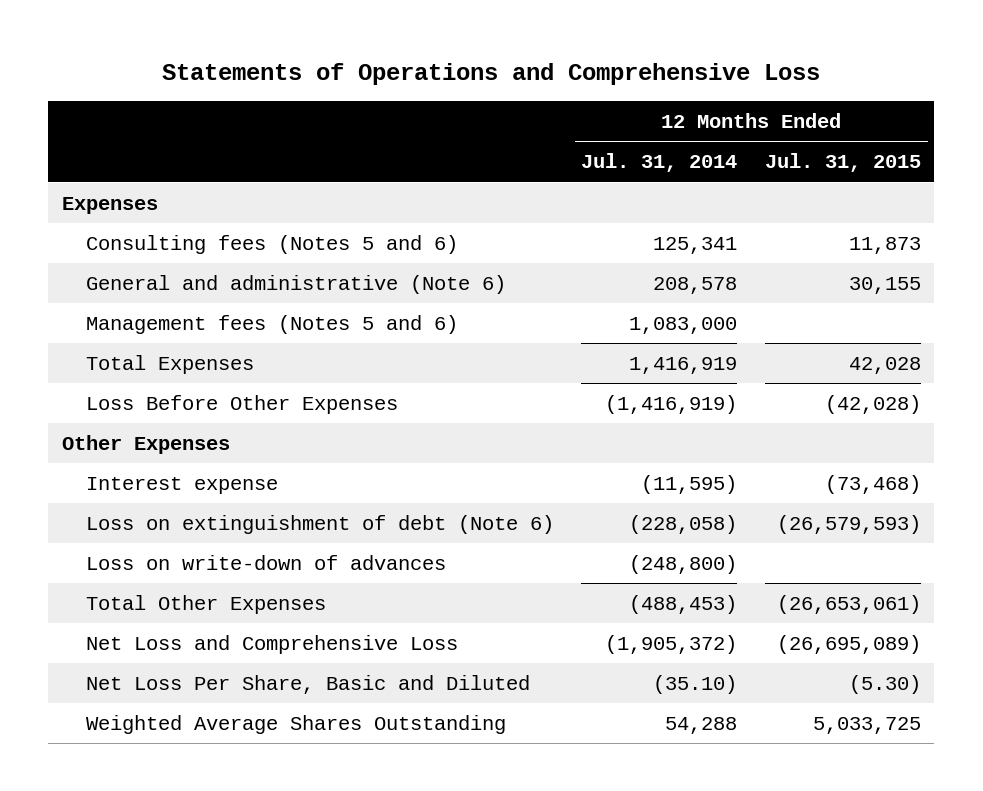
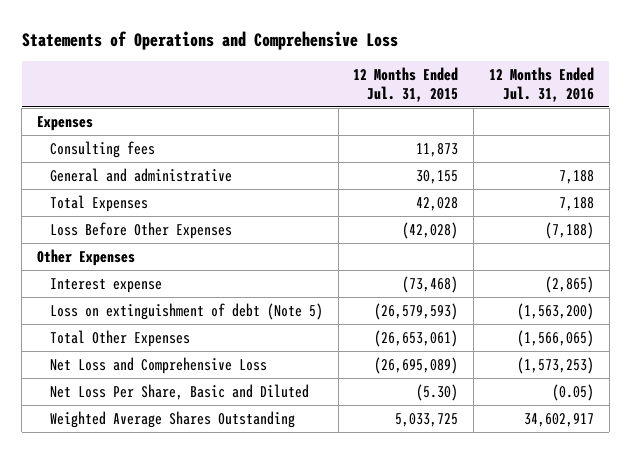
[581,153,738,173] Jul. 31, 2014 -> none
none -> [488,67,594,102] 12 Months Ended Jul. 31, 2016
[86,314,459,334] Management fees (Notes 5 and 6) -> none
[86,234,459,254] Consulting fees (Notes 5 and 6) -> [49,140,155,158] Consulting fees
[86,274,507,294] General and administrative (Note 6) -> [49,167,232,182] General and administrative
[86,554,447,570] Loss on write-down of advances -> none
[86,514,555,534] Loss on extinguishment of debt (Note 6) -> [49,302,323,320] Loss on extinguishment of debt (Note 5)

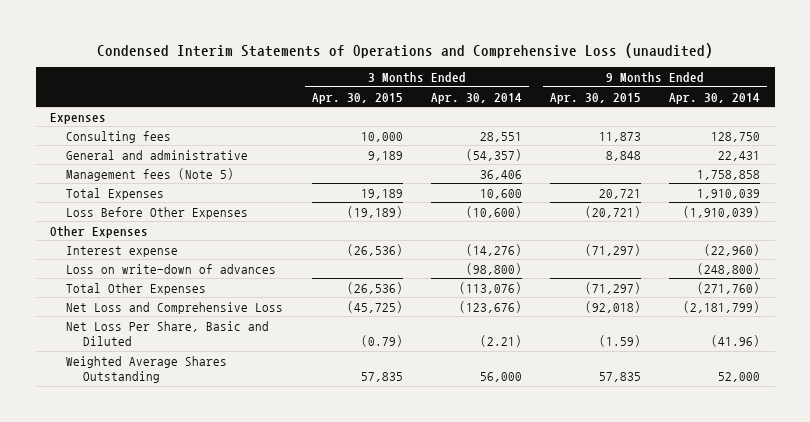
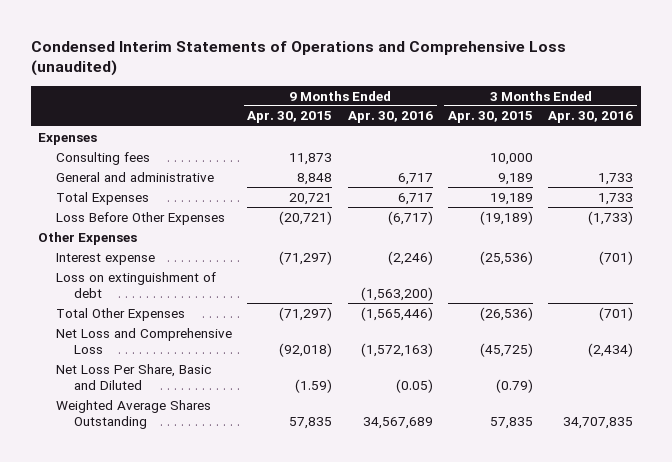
[430,92,522,104] Apr. 30, 2014 -> none
[669,92,761,104] Apr. 30, 2014 -> none
none -> [347,111,433,124] Apr. 30, 2016
none -> [548,111,634,124] Apr. 30, 2016
[66,167,235,181] Management fees (Note 5) -> none
[66,263,277,274] Loss on write-down of advances -> none
[346,243,403,256] (26,536) -> [480,250,534,265] (25,536)
none -> [56,271,217,299] Loss on extinguishment of debt

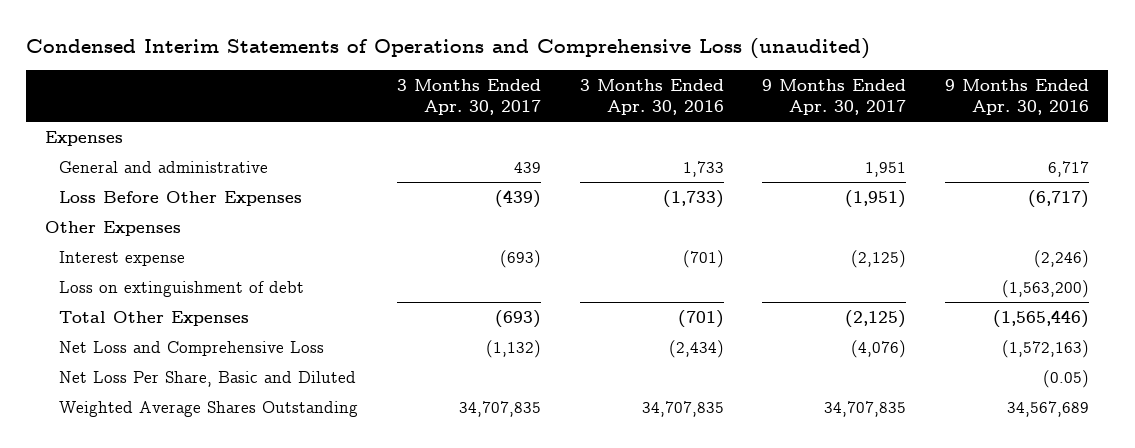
[247,111,333,124] Apr. 30, 2015 -> none
[448,111,534,124] Apr. 30, 2015 -> none
none -> [397,78,542,116] 3 Months Ended Apr. 30, 2017
none -> [762,78,907,116] 9 Months Ended Apr. 30, 2017
[56,151,151,165] Consulting fees -> none
[56,191,150,205] Total Expenses -> none

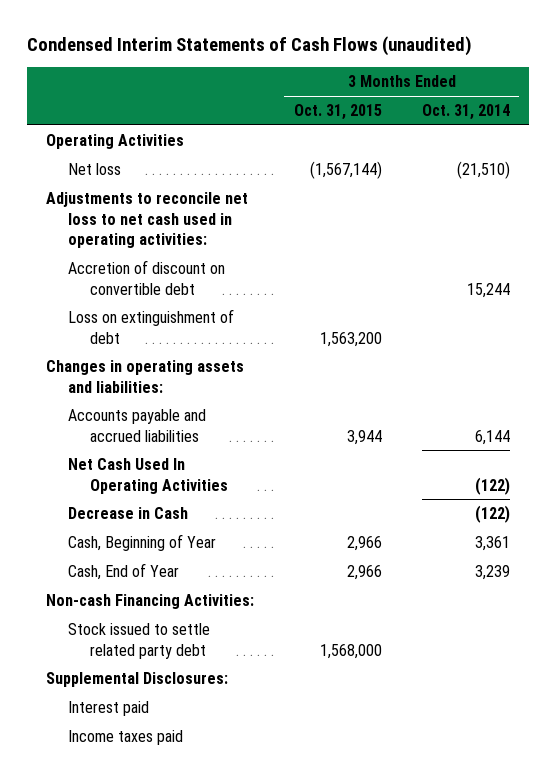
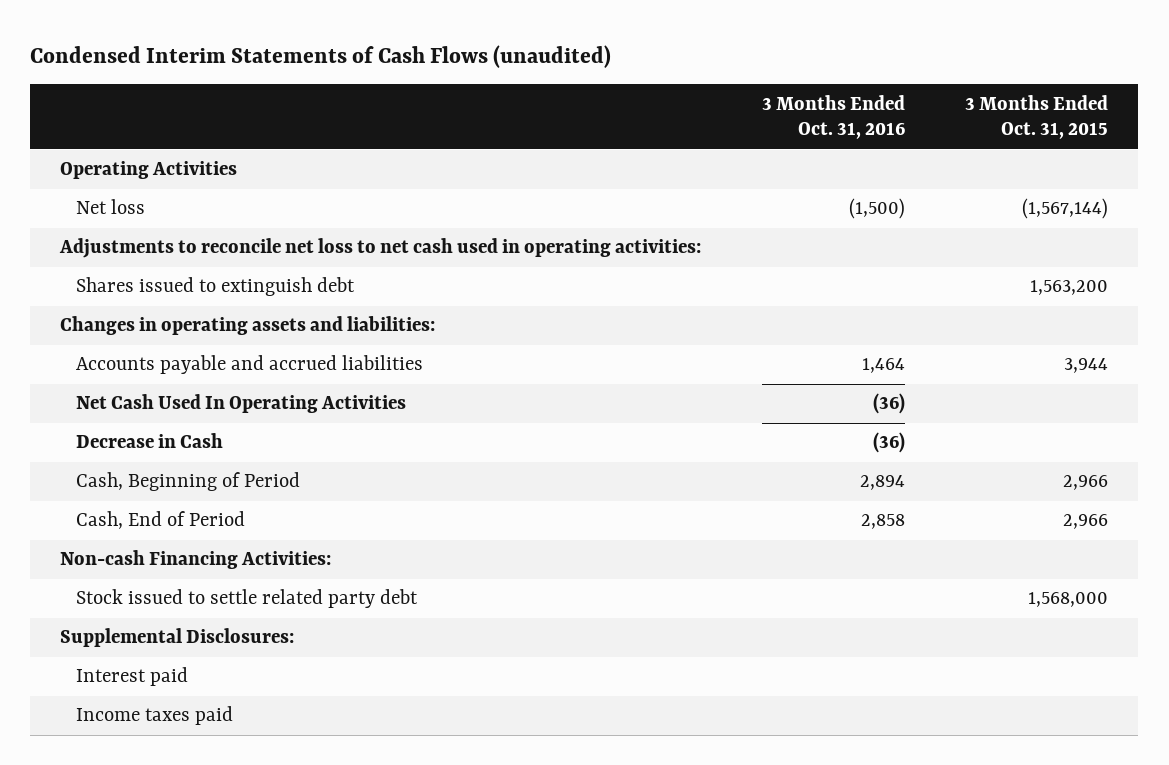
[421,104,510,121] Oct. 31, 2014 -> none
none -> [761,94,905,140] 3 Months Ended Oct. 31, 2016
[68,259,226,295] Accretion of discount on convertible debt -> none
[68,308,235,344] Loss on extinguishment of debt -> [76,277,356,297] Shares issued to extinguish debt
[68,533,217,551] Cash, Beginning of Year -> [76,472,301,492] Cash, Beginning of Period
[68,562,180,580] Cash, End of Year -> [76,511,246,530] Cash, End of Period

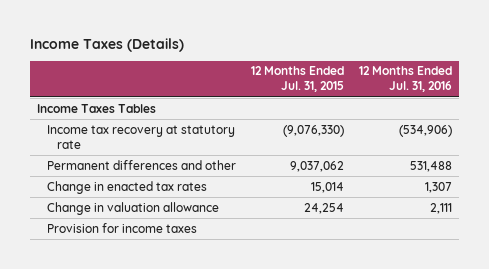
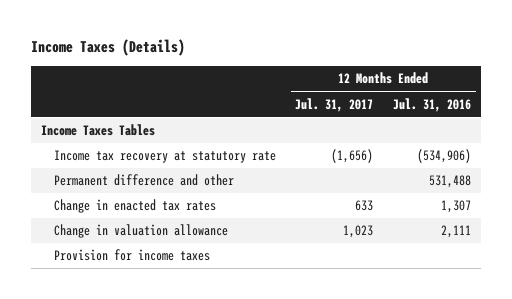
[251,66,345,93] 12 Months Ended Jul. 31, 2015 -> none
none -> [295,97,374,112] Jul. 31, 2017
[47,159,237,170] Permanent differences and other -> [54,174,235,187] Permanent difference and other

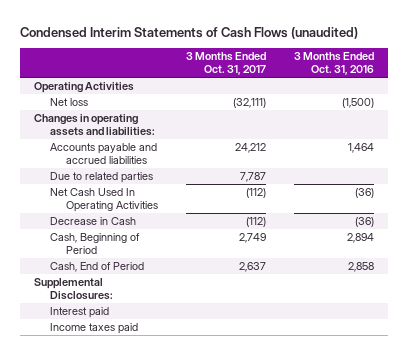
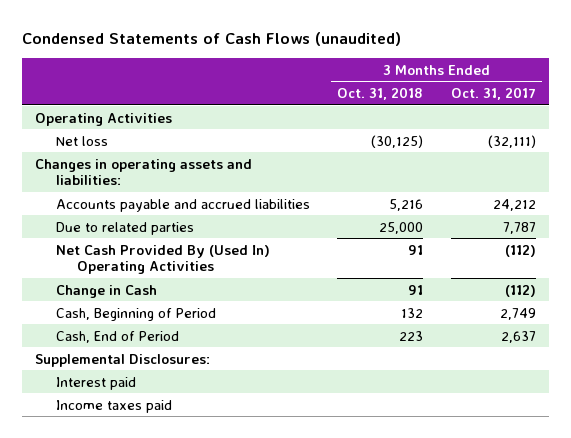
[19,26,358,39] Condensed Interim Statements of Cash Flows (unaudited) -> [21,31,401,46] Condensed Statements of Cash Flows (unaudited)
[293,52,374,76] 3 Months Ended Oct. 31, 2016 -> none
none -> [337,87,424,101] Oct. 31, 2018
[49,188,158,213] Net Cash Used In Operating Activities -> [56,244,271,275] Net Cash Provided By (Used In) Operating Activities
[49,217,136,226] Decrease in Cash -> [56,284,158,298] Change in Cash

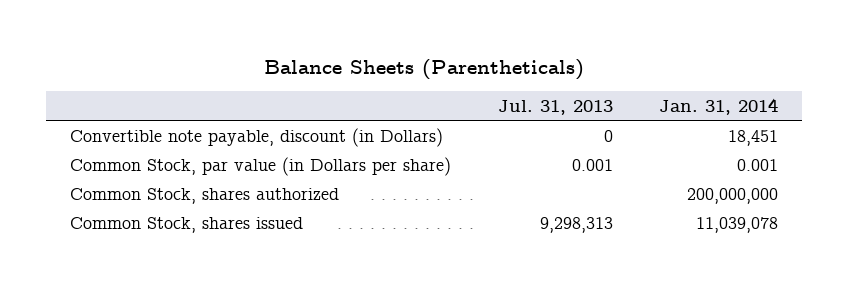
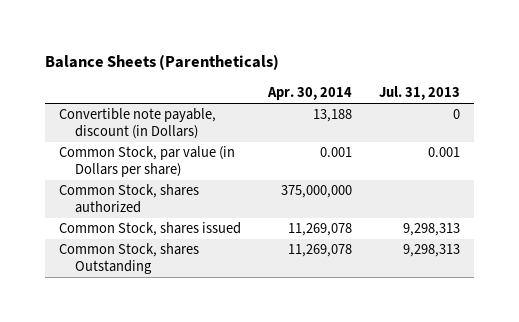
[659,97,779,115] Jan. 31, 2014 -> none
none -> [266,87,352,101] Apr. 30, 2014
none -> [58,243,199,275] Common Stock, shares Outstanding

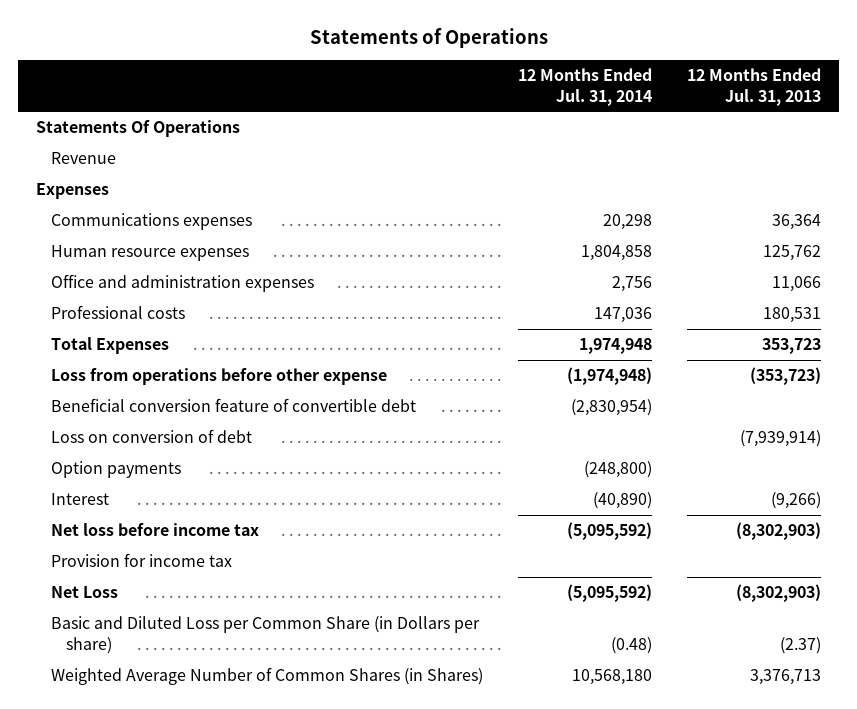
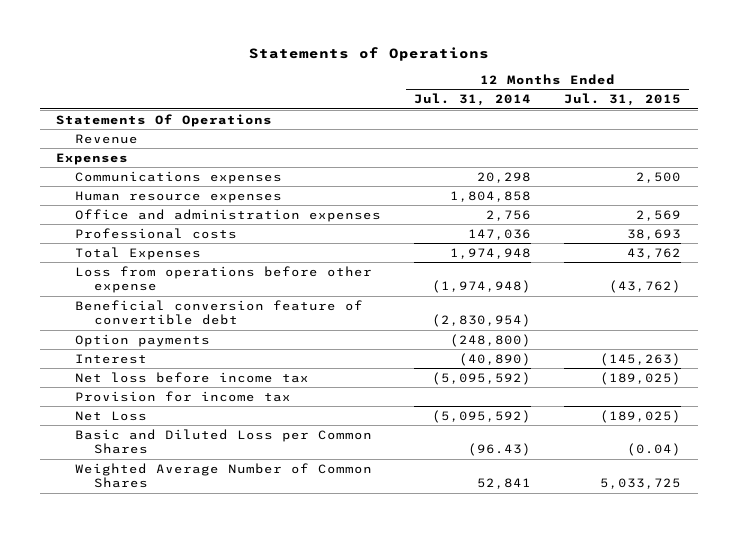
[687,67,822,106] 12 Months Ended Jul. 31, 2013 -> none
none -> [564,93,682,107] Jul. 31, 2015
[51,429,253,444] Loss on conversion of debt -> none
[51,616,481,655] Basic and Diluted Loss per Common Share (in Dollars per share) -> [75,428,373,455] Basic and Diluted Loss per Common Shares
[611,637,653,655] (0.48) -> [468,443,532,457] (96.43)
[51,667,484,686] Weighted Average Number of Common Shares (in Shares) -> [75,462,373,489] Weighted Average Number of Common Shares
[572,669,653,686] 10,568,180 -> [477,478,532,490] 52,841

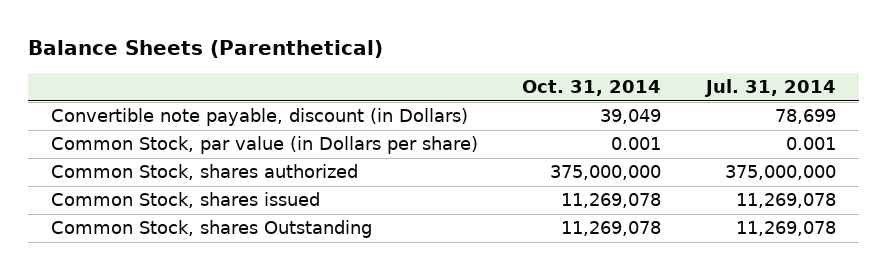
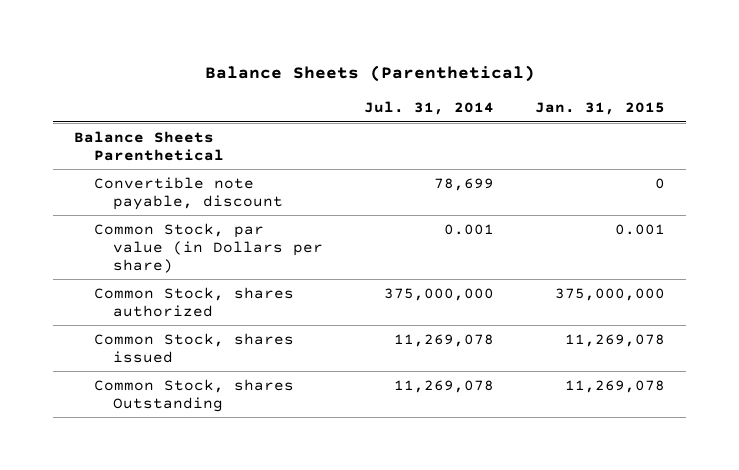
[522,80,662,97] Oct. 31, 2014 -> none
none -> [535,102,666,116] Jan. 31, 2015
none -> [73,130,224,161] Balance Sheets Parenthetical
[50,108,468,127] Convertible note payable, discount (in Dollars) -> [93,176,284,210] Convertible note payable, discount

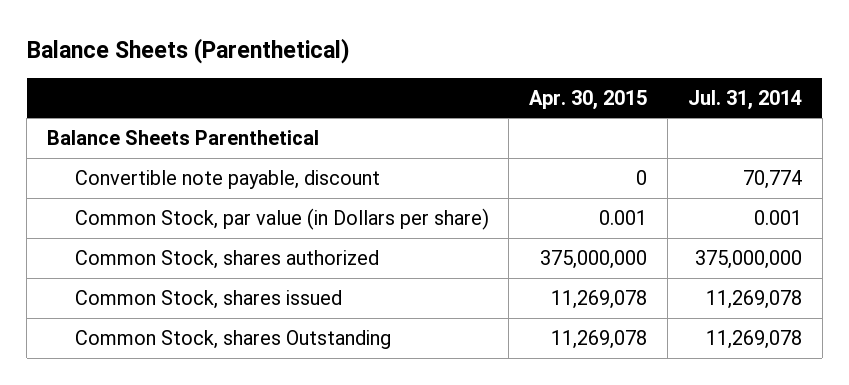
[535,102,666,116] Jan. 31, 2015 -> none
none -> [529,89,648,110] Apr. 30, 2015
[434,177,495,191] 78,699 -> [743,170,803,190] 70,774

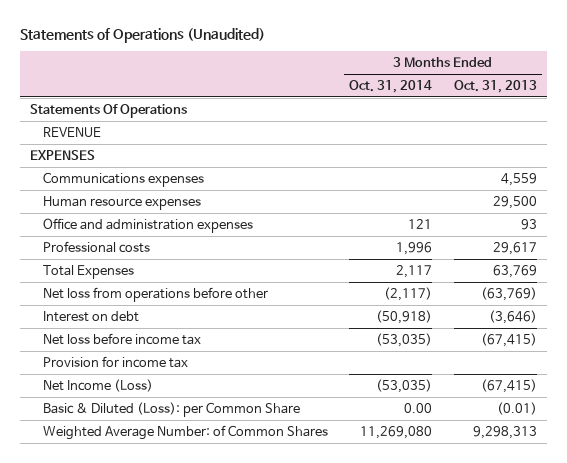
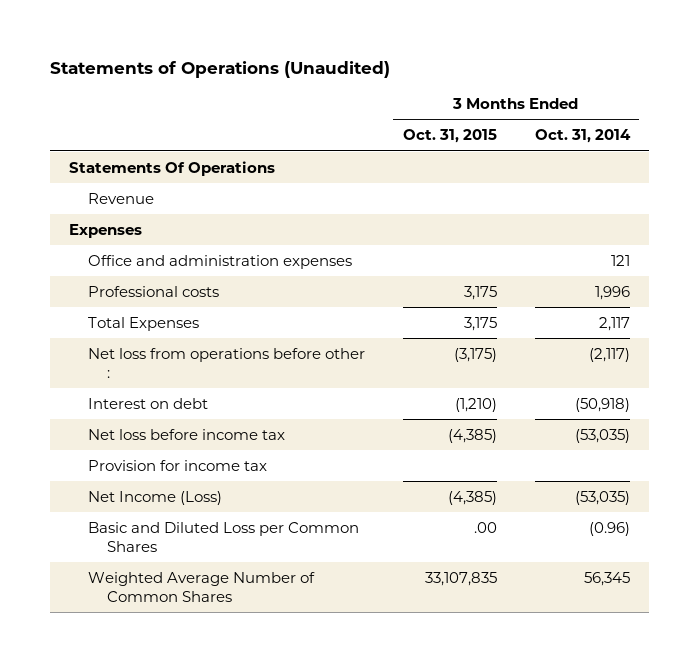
[453,79,537,93] Oct. 31, 2013 -> none
none -> [402,129,497,144] Oct. 31, 2015
[42,171,204,187] Communications expenses -> none
[42,195,201,210] Human resource expenses -> none
[42,126,101,137] REVENUE -> [88,192,155,204] Revenue
[30,149,96,160] EXPENSES -> [69,223,143,238] Expenses
[42,286,268,302] Net loss from operations before other -> [88,347,366,378] Net loss from operations before other :
[42,401,300,417] Basic & Diluted (Loss): per Common Share -> [88,521,360,552] Basic and Diluted Loss per Common Shares
[404,402,433,413] 0.00 -> [588,521,630,536] (0.96)
[42,424,328,440] Weighted Average Number: of Common Shares -> [88,571,316,602] Weighted Average Number of Common Shares
[360,425,433,439] 11,269,080 -> [583,571,630,586] 56,345

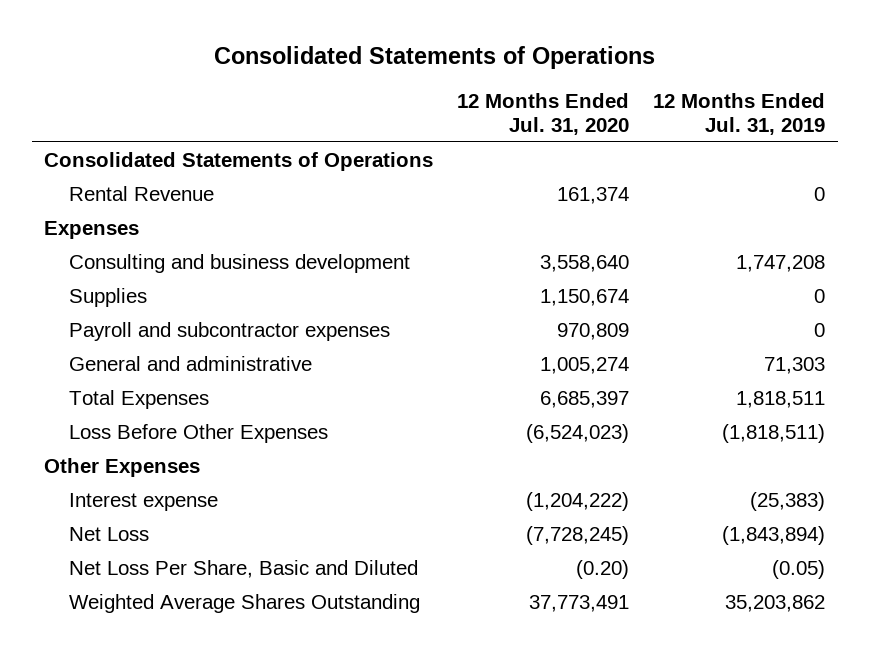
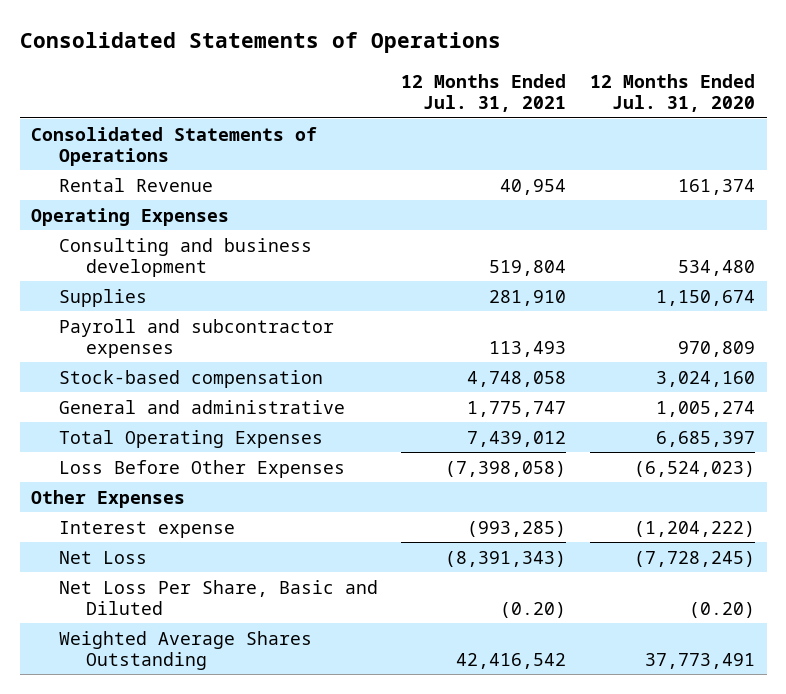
[653,92,826,135] 12 Months Ended Jul. 31, 2019 -> none
none -> [401,73,567,113] 12 Months Ended Jul. 31, 2021
[44,220,140,239] Expenses -> [31,207,230,226] Operating Expenses
[540,254,630,272] 3,558,640 -> [677,259,755,276] 534,480
none -> [58,369,323,388] Stock-based compensation
[69,389,210,409] Total Expenses -> [58,429,323,448] Total Operating Expenses

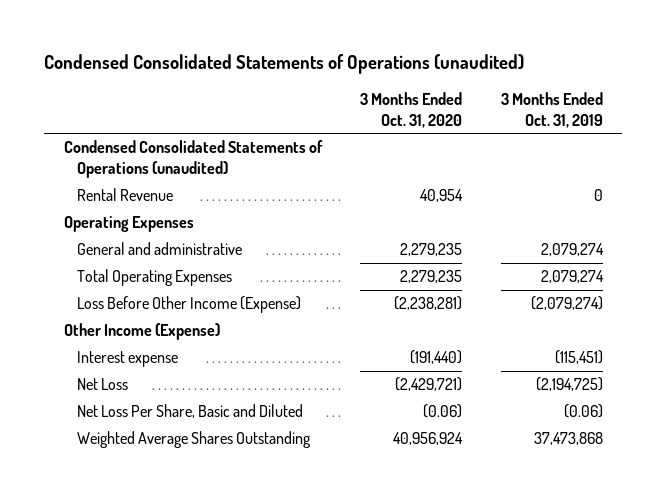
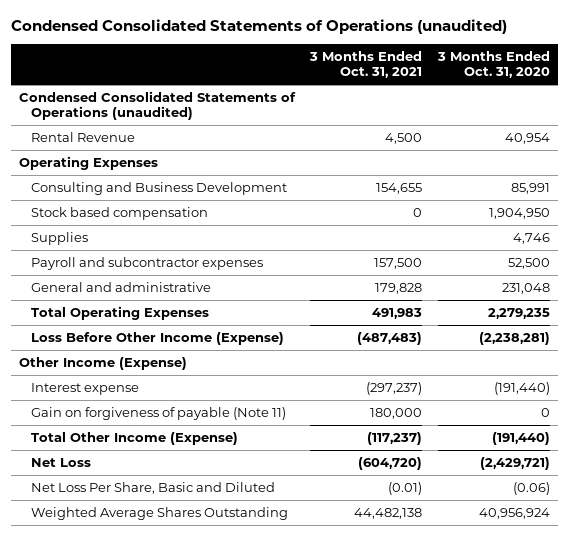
[500,91,603,128] 3 Months Ended Oct. 31, 2019 -> none
none -> [309,51,423,79] 3 Months Ended Oct. 31, 2021
none -> [31,181,288,195] Consulting and Business Development
none -> [31,206,209,220] Stock based compensation
none -> [31,231,89,245] Supplies
none -> [31,256,264,270] Payroll and subcontractor expenses
[400,243,463,257] 2,279,235 -> [502,282,551,294] 231,048
none -> [31,406,287,420] Gain on forgiveness of payable (Note 11)
none -> [31,431,239,445] Total Other Income (Expense)

